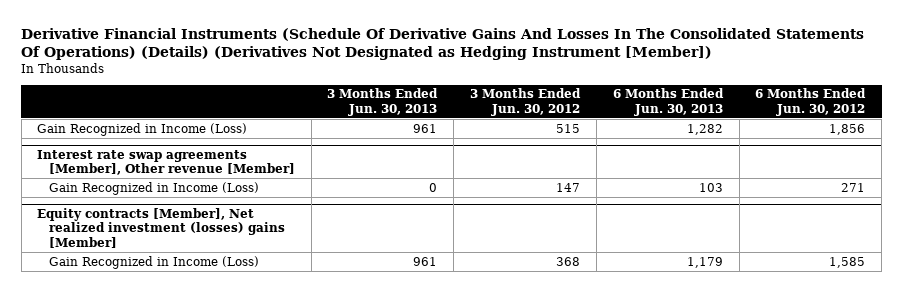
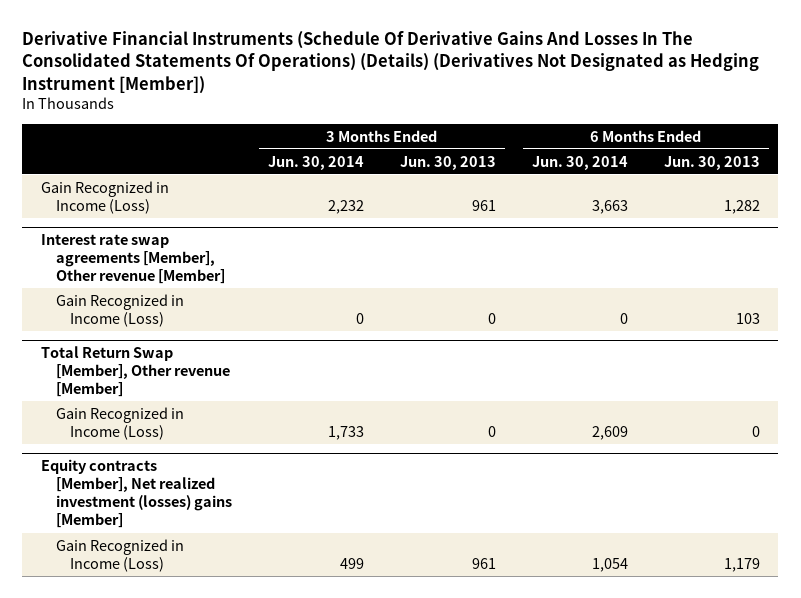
[470,88,582,116] 3 Months Ended Jun. 30, 2012 -> none
[755,88,867,116] 6 Months Ended Jun. 30, 2012 -> none
none -> [267,155,364,170] Jun. 30, 2014
none -> [532,155,629,170] Jun. 30, 2014
none -> [40,345,230,398] Total Return Swap [Member], Other revenue [Member]
none -> [55,406,184,440] Gain Recognized in Income (Loss)

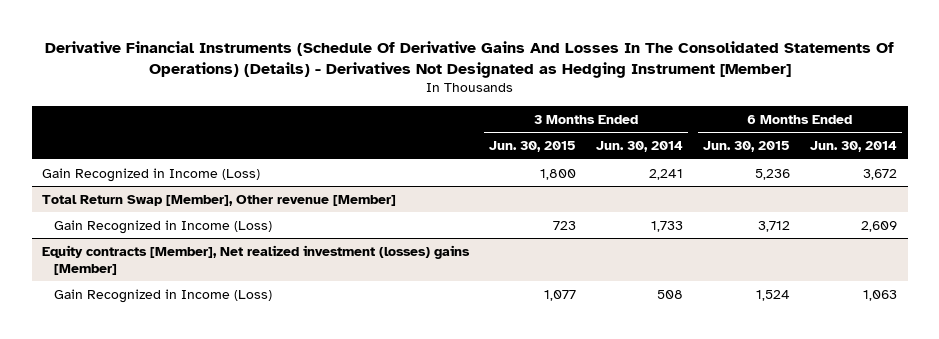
[22,30,760,94] Derivative Financial Instruments (Schedule Of Derivative Gains And Losses In The Consolidated Statements Of Operations) (Details) (Derivatives Not Designated as Hedging Instrument [Member]) -> [44,40,894,79] Derivative Financial Instruments (Schedule Of Derivative Gains And Losses In The Consolidated Statements Of Operations) (Details) - Derivatives Not Designated as Hedging Instrument [Member]
[399,155,496,170] Jun. 30, 2013 -> none
[664,155,761,170] Jun. 30, 2013 -> none
none -> [489,141,577,153] Jun. 30, 2015
none -> [703,141,791,153] Jun. 30, 2015
[40,233,225,285] Interest rate swap agreements [Member], Other revenue [Member] -> none
[55,293,184,327] Gain Recognized in Income (Loss) -> none
[327,199,364,214] 2,232 -> [649,168,684,180] 2,241
[592,199,629,214] 3,663 -> [863,168,898,180] 3,672
[339,557,364,569] 499 -> [657,289,684,299] 508
[592,557,629,572] 1,054 -> [863,289,898,301] 1,063

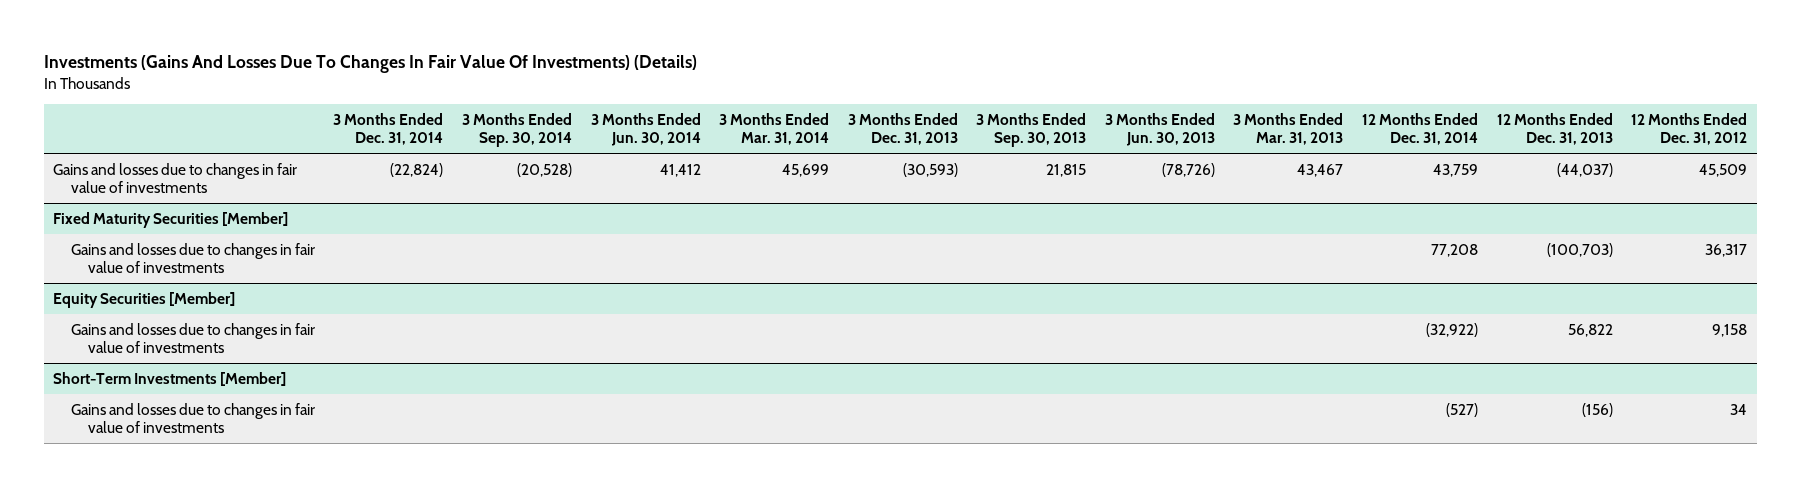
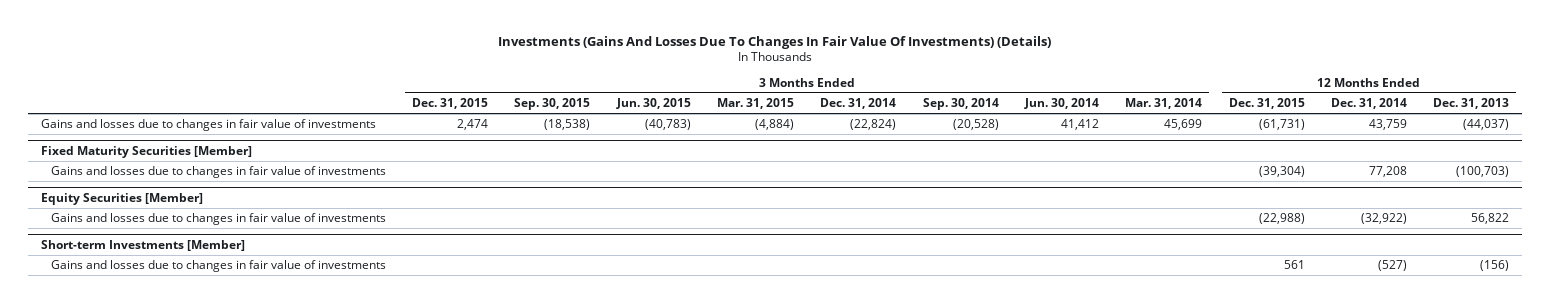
[847,112,958,146] 3 Months Ended Dec. 31, 2013 -> none
[976,112,1087,148] 3 Months Ended Sep. 30, 2013 -> none
[1104,112,1215,147] 3 Months Ended Jun. 30, 2013 -> none
[1233,112,1344,146] 3 Months Ended Mar. 31, 2013 -> none
[1631,112,1748,146] 12 Months Ended Dec. 31, 2012 -> none
none -> [411,98,488,110] Dec. 31, 2015
none -> [514,98,591,111] Sep. 30, 2015
none -> [615,98,691,110] Jun. 30, 2015
none -> [716,98,794,110] Mar. 31, 2015
none -> [1228,98,1305,110] Dec. 31, 2015
[53,371,287,386] Short-Term Investments [Member] -> [40,239,245,251] Short-term Investments [Member]

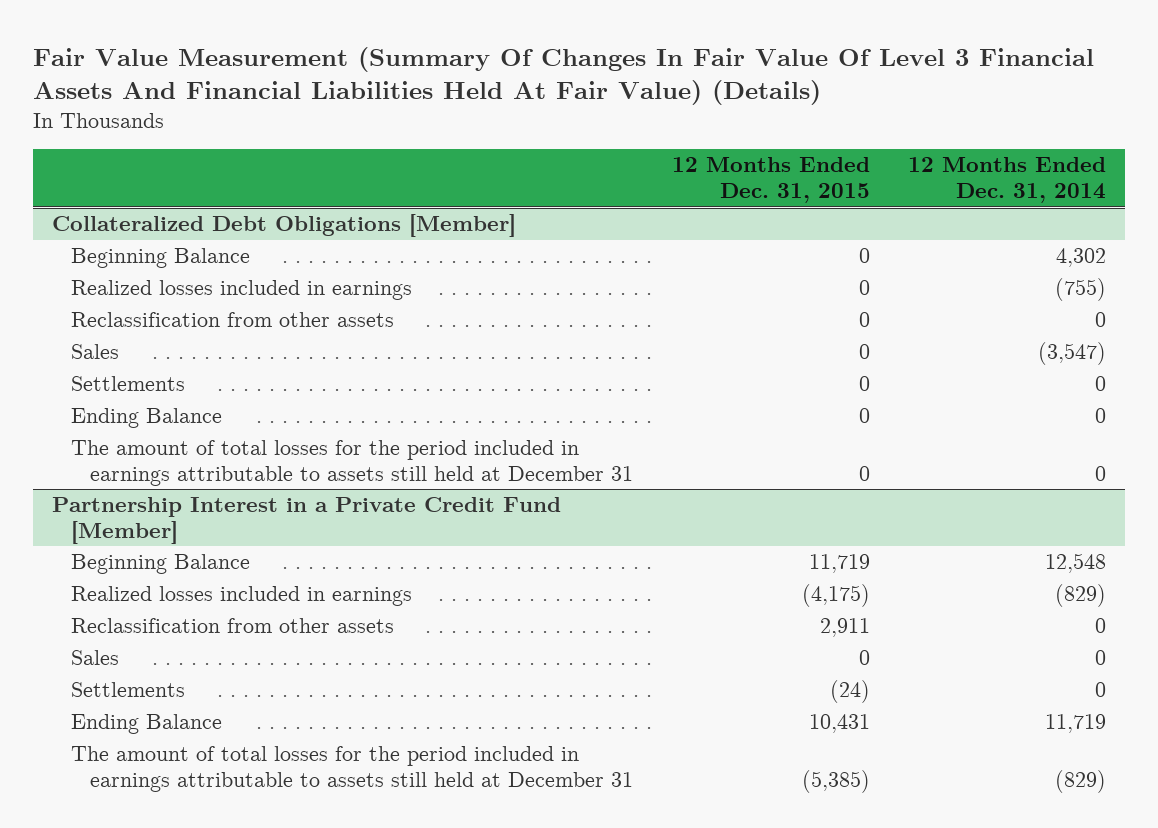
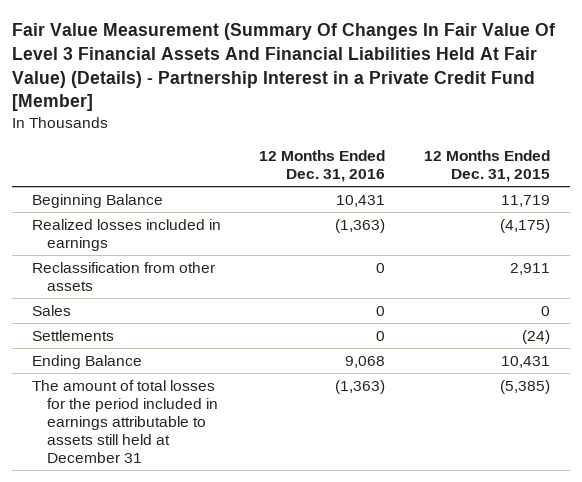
[32,46,1094,106] Fair Value Measurement (Summary Of Changes In Fair Value Of Level 3 Financial Assets And Financial Liabilities Held At Fair Value) (Details) -> [12,23,556,112] Fair Value Measurement (Summary Of Changes In Fair Value Of Level 3 Financial Assets And Financial Liabilities Held At Fair Value) (Details) - Partnership Interest in a Private Credit Fund [Member]
[908,157,1107,204] 12 Months Ended Dec. 31, 2014 -> none
none -> [259,150,386,183] 12 Months Ended Dec. 31, 2016
[51,214,516,238] Collateralized Debt Obligations [Member] -> none
[71,248,251,269] Beginning Balance -> none
[71,280,413,301] Realized losses included in earnings -> none
[71,312,395,328] Reclassification from other assets -> none
[71,344,120,360] Sales -> none
[71,376,186,392] Settlements -> none
[71,408,223,429] Ending Balance -> none
[71,440,634,486] The amount of total losses for the period included in earnings attributable to assets still held at December 31 -> none
[51,497,561,544] Partnership Interest in a Private Credit Fund [Member] -> none

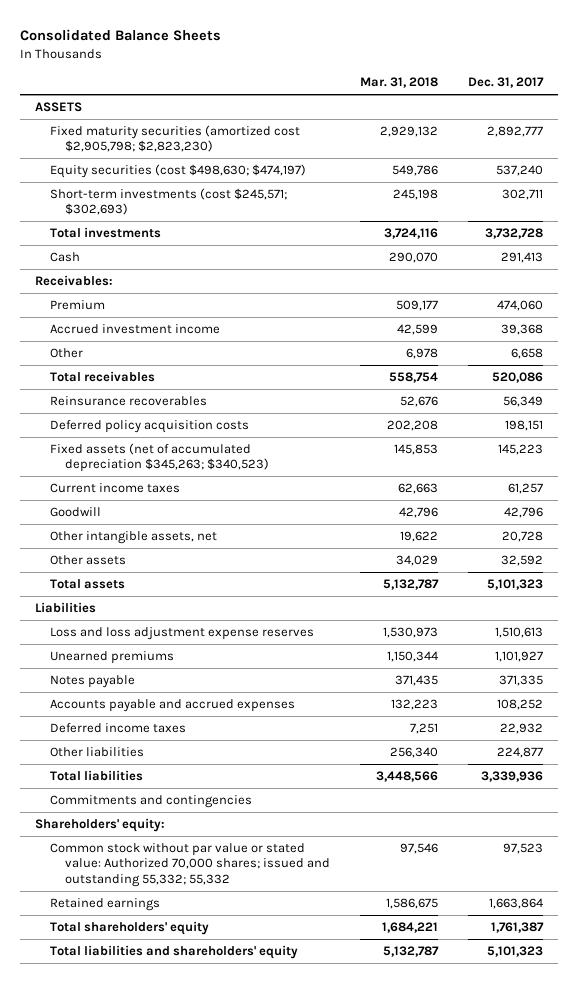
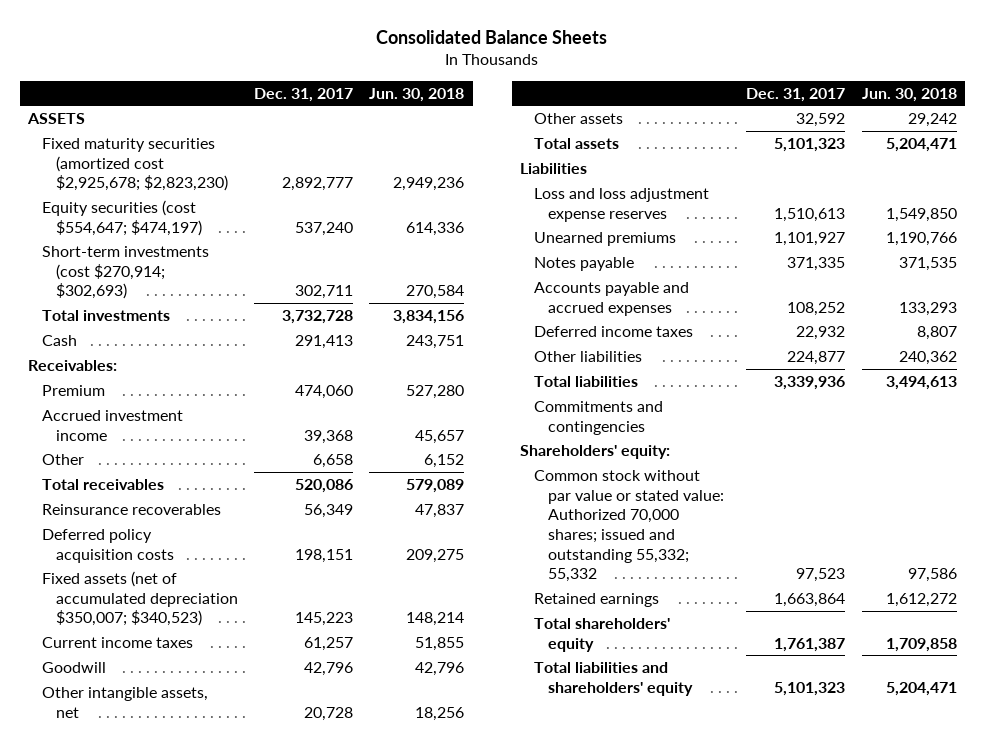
[359,77,438,89] Mar. 31, 2018 -> none
none -> [369,87,465,102] Jun. 30, 2018
[50,125,301,153] Fixed maturity securities (amortized cost $2,905,798; $2,823,230) -> [41,137,228,192] Fixed maturity securities (amortized cost $2,925,678; $2,823,230)
[50,164,307,179] Equity securities (cost $498,630; $474,197) -> [41,199,202,236] Equity securities (cost $554,647; $474,197)
[50,188,288,216] Short-term investments (cost $245,571; $302,693) -> [41,245,209,300] Short-term investments (cost $270,914; $302,693)
[50,443,269,473] Fixed assets (net of accumulated depreciation $345,263; $340,523) -> [41,570,238,627] Fixed assets (net of accumulated depreciation $350,007; $340,523)

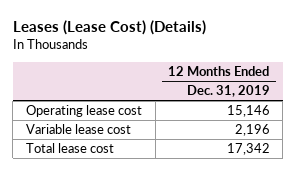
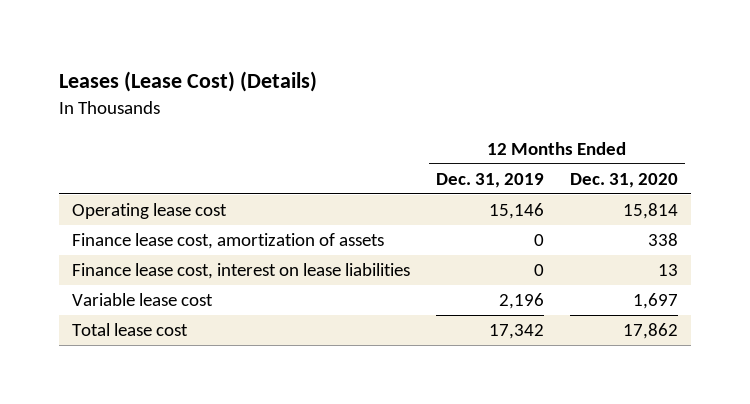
none -> [570,172,679,188] Dec. 31, 2020
none -> [71,233,384,250] Finance lease cost, amortization of assets
none -> [71,263,410,280] Finance lease cost, interest on lease liabilities

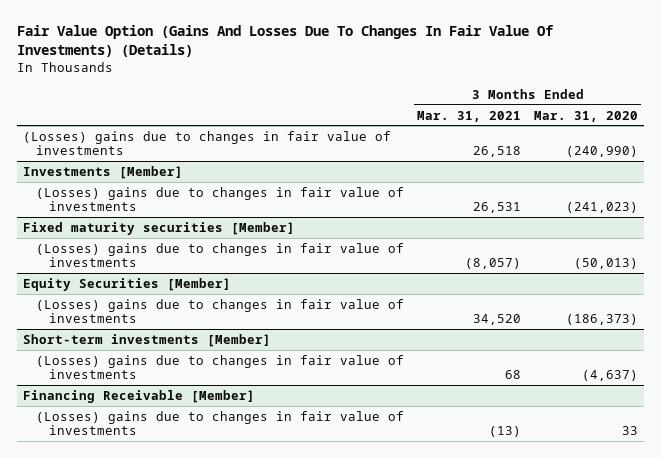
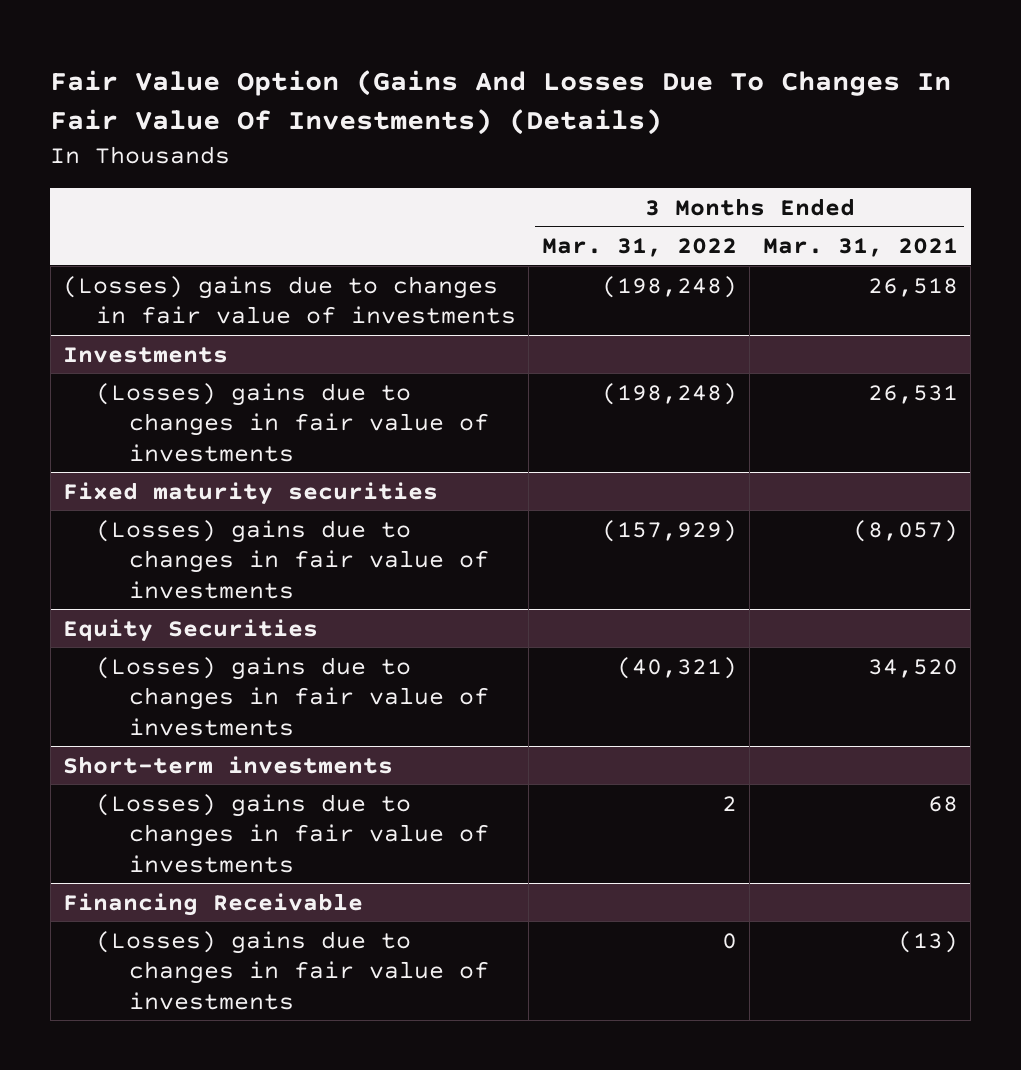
[533,110,638,122] Mar. 31, 2020 -> none
none -> [541,237,737,257] Mar. 31, 2022
[23,165,184,179] Investments [Member] -> [63,346,229,363] Investments
[23,221,296,235] Fixed maturity securities [Member] -> [63,481,439,505] Fixed maturity securities
[23,277,232,291] Equity Securities [Member] -> [63,618,319,642] Equity Securities
[23,333,272,347] Short-term investments [Member] -> [63,755,394,774] Short-term investments
[23,389,256,403] Financing Receivable [Member] -> [63,892,364,916] Financing Receivable

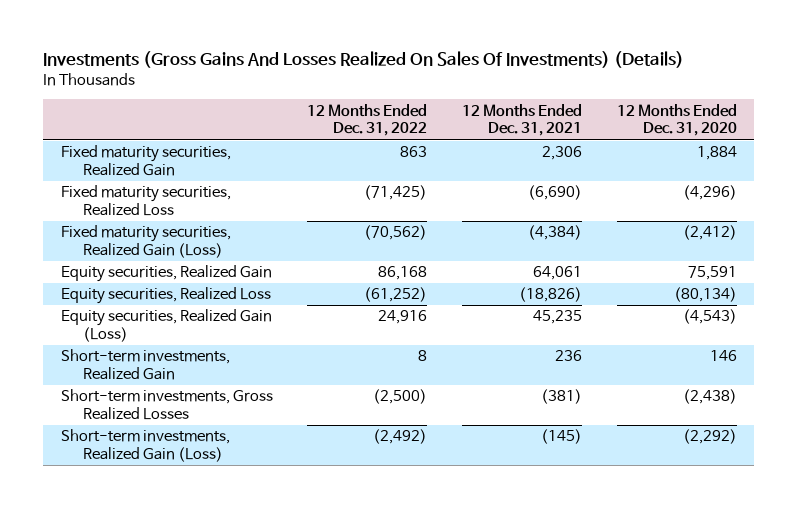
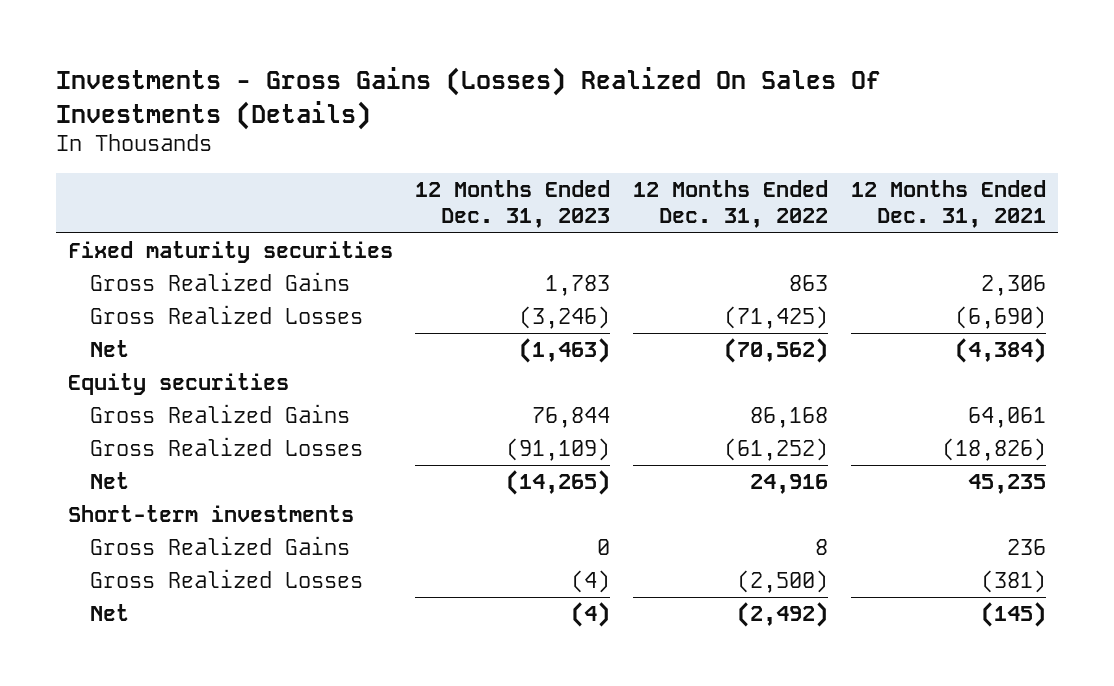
[43,51,685,69] Investments (Gross Gains And Losses Realized On Sales Of Investments) (Details) -> [56,67,882,130] Investments - Gross Gains (Losses) Realized On Sales Of Investments (Details)
[616,103,737,137] 12 Months Ended Dec. 31, 2020 -> none
none -> [415,180,611,229] 12 Months Ended Dec. 31, 2023
none -> [67,241,393,264] Fixed maturity securities
[60,145,231,177] Fixed maturity securities, Realized Gain -> [90,272,351,292] Gross Realized Gains
[60,185,231,217] Fixed maturity securities, Realized Loss -> [90,305,364,325] Gross Realized Losses
[60,225,231,259] Fixed maturity securities, Realized Gain (Loss) -> [90,340,130,358] Net
none -> [67,373,289,396] Equity securities
[60,265,272,283] Equity securities, Realized Gain -> [90,404,351,424] Gross Realized Gains
[60,287,271,305] Equity securities, Realized Loss -> [90,437,364,457] Gross Realized Losses
[60,309,272,343] Equity securities, Realized Gain (Loss) -> [90,472,130,490] Net
none -> [67,505,354,523] Short-term investments
[60,349,230,381] Short-term investments, Realized Gain -> [90,536,351,556] Gross Realized Gains
[60,389,273,421] Short-term investments, Gross Realized Losses -> [90,569,364,589] Gross Realized Losses
[60,429,230,463] Short-term investments, Realized Gain (Loss) -> [90,604,130,622] Net

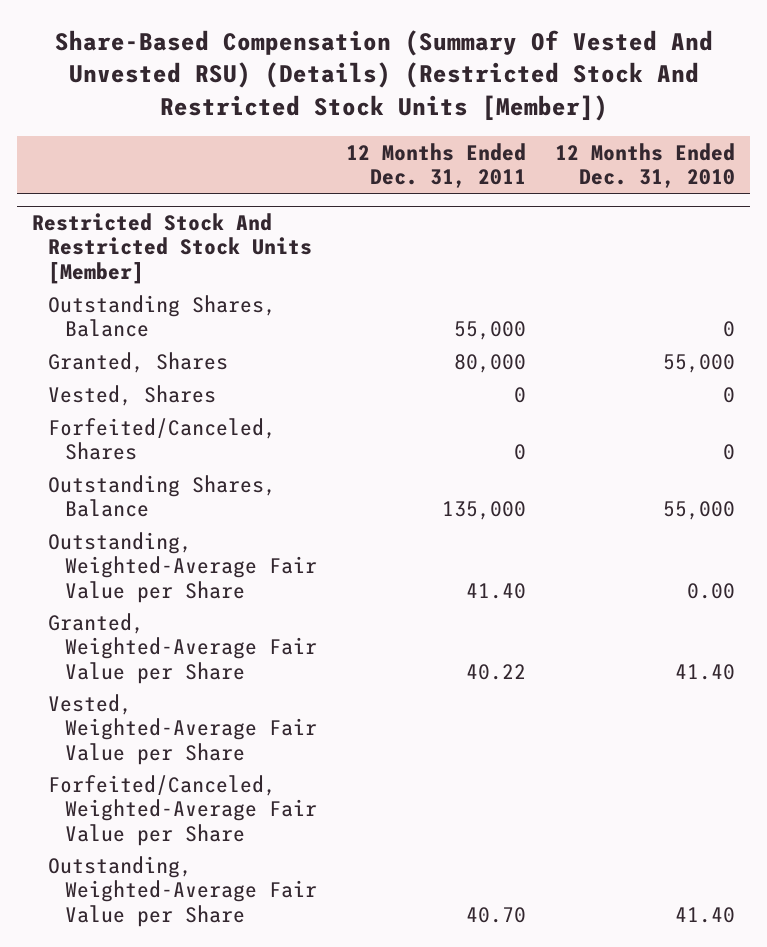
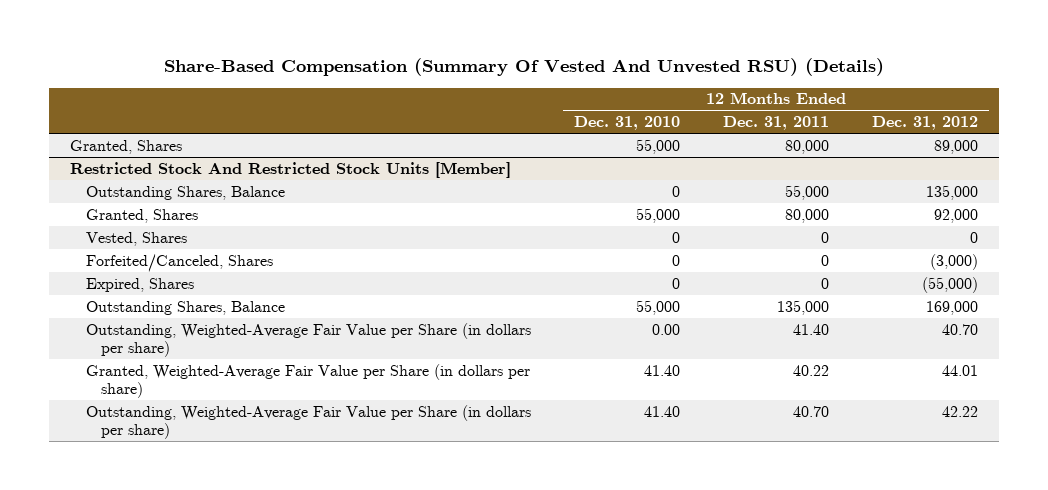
[54,29,713,122] Share-Based Compensation (Summary Of Vested And Unvested RSU) (Details) (Restricted Stock And Restricted Stock Units [Member]) -> [163,58,884,77] Share-Based Compensation (Summary Of Vested And Unvested RSU) (Details)
none -> [871,116,978,131] Dec. 31, 2012
none -> [70,139,183,154] Granted, Shares
none -> [85,277,194,292] Expired, Shares
[48,693,317,765] Vested, Weighted-Average Fair Value per Share -> none
[48,774,317,846] Forfeited/Canceled, Weighted-Average Fair Value per Share -> none
[48,531,317,603] Outstanding, Weighted-Average Fair Value per Share -> [85,322,531,358] Outstanding, Weighted-Average Fair Value per Share (in dollars per share)
[48,612,317,684] Granted, Weighted-Average Fair Value per Share -> [85,363,530,399] Granted, Weighted-Average Fair Value per Share (in dollars per share)
[48,855,317,927] Outstanding, Weighted-Average Fair Value per Share -> [85,404,531,440] Outstanding, Weighted-Average Fair Value per Share (in dollars per share)

